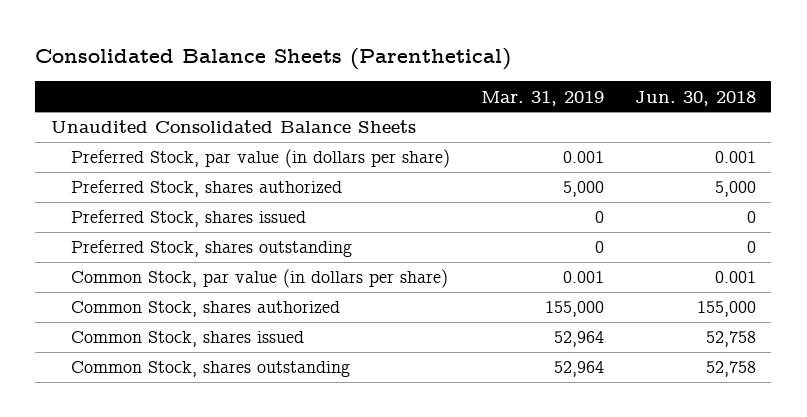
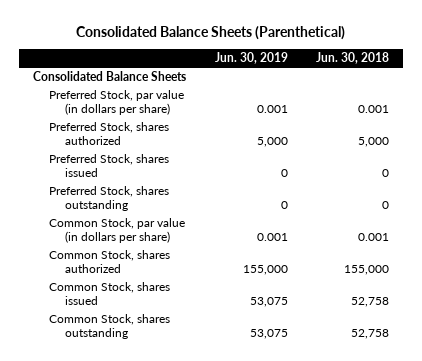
[480,90,604,106] Mar. 31, 2019 -> none
none -> [214,52,288,65] Jun. 30, 2019
[50,120,416,134] Unaudited Consolidated Balance Sheets -> [33,71,187,82] Consolidated Balance Sheets

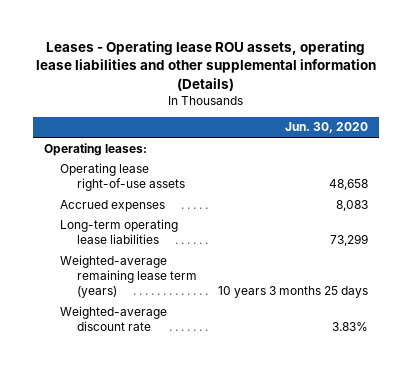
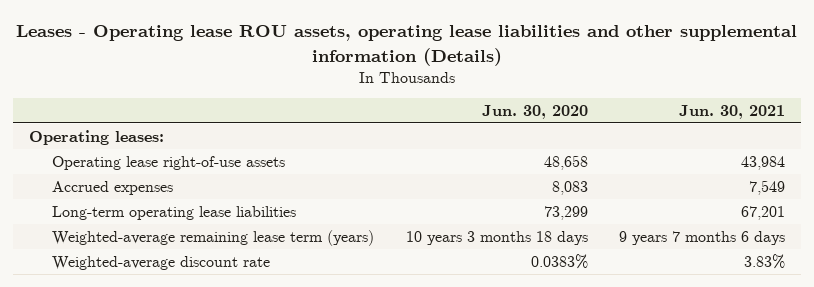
none -> [679,104,786,119] Jun. 30, 2021
[218,285,369,298] 10 years 3 months 25 days -> [405,230,588,245] 10 years 3 months 18 days
[332,321,369,331] 3.83% -> [530,253,588,269] 0.0383%

